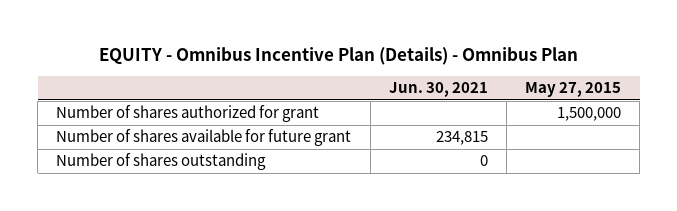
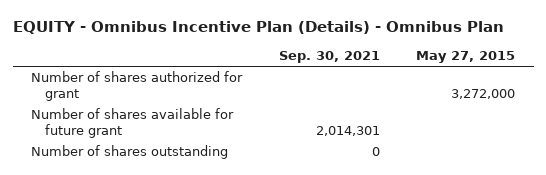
[388,82,488,98] Jun. 30, 2021 -> none
none -> [278,50,380,63] Sep. 30, 2021
[557,107,622,122] 1,500,000 -> [451,88,516,99] 3,272,000

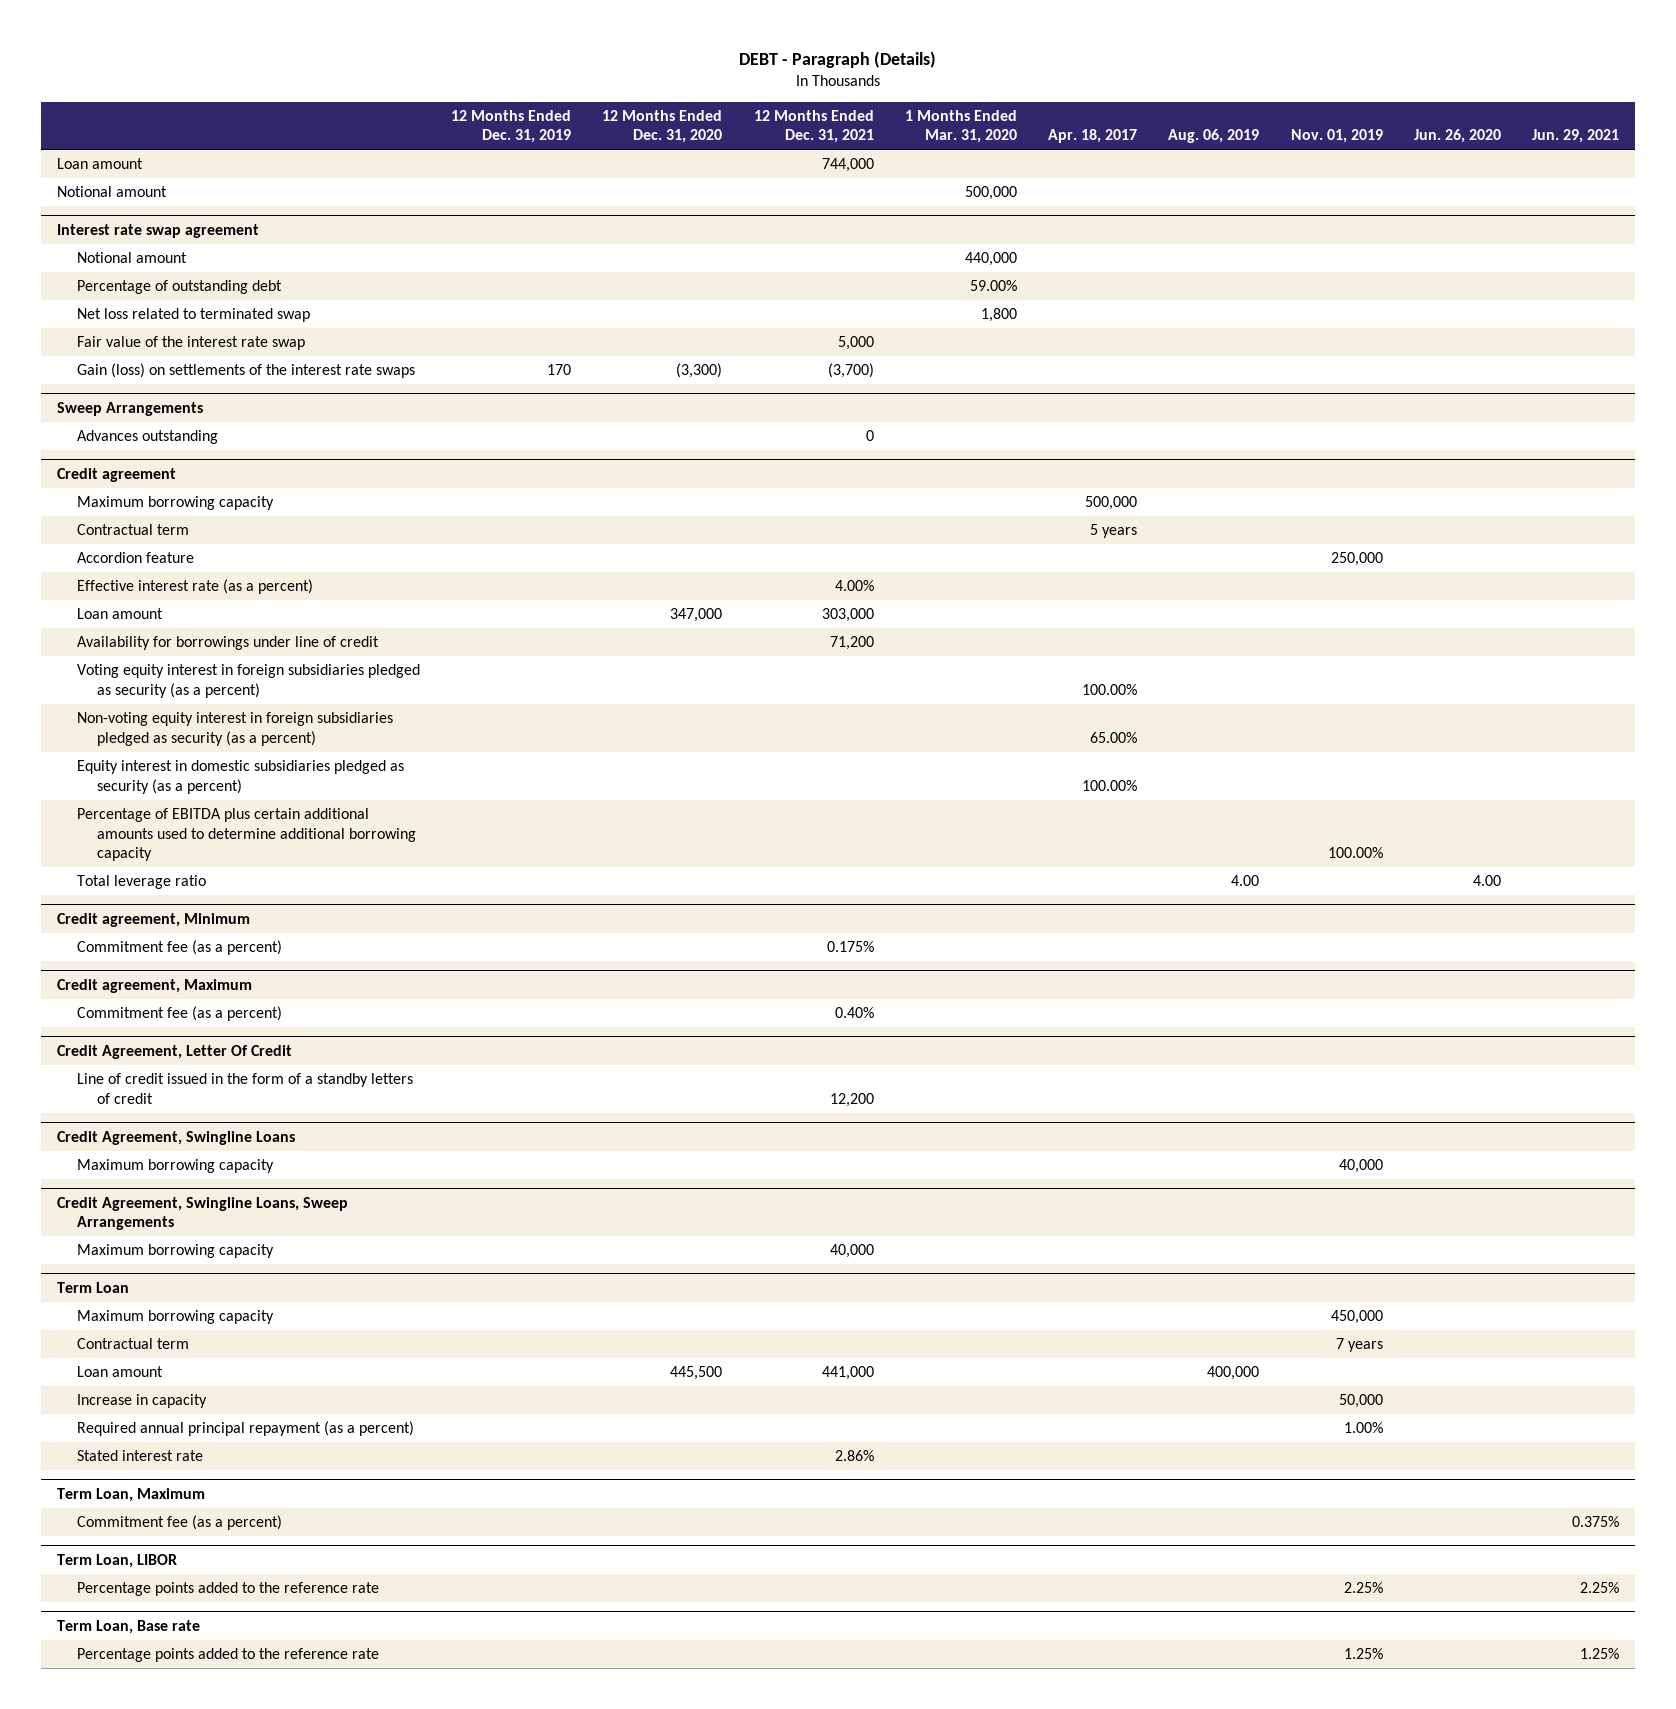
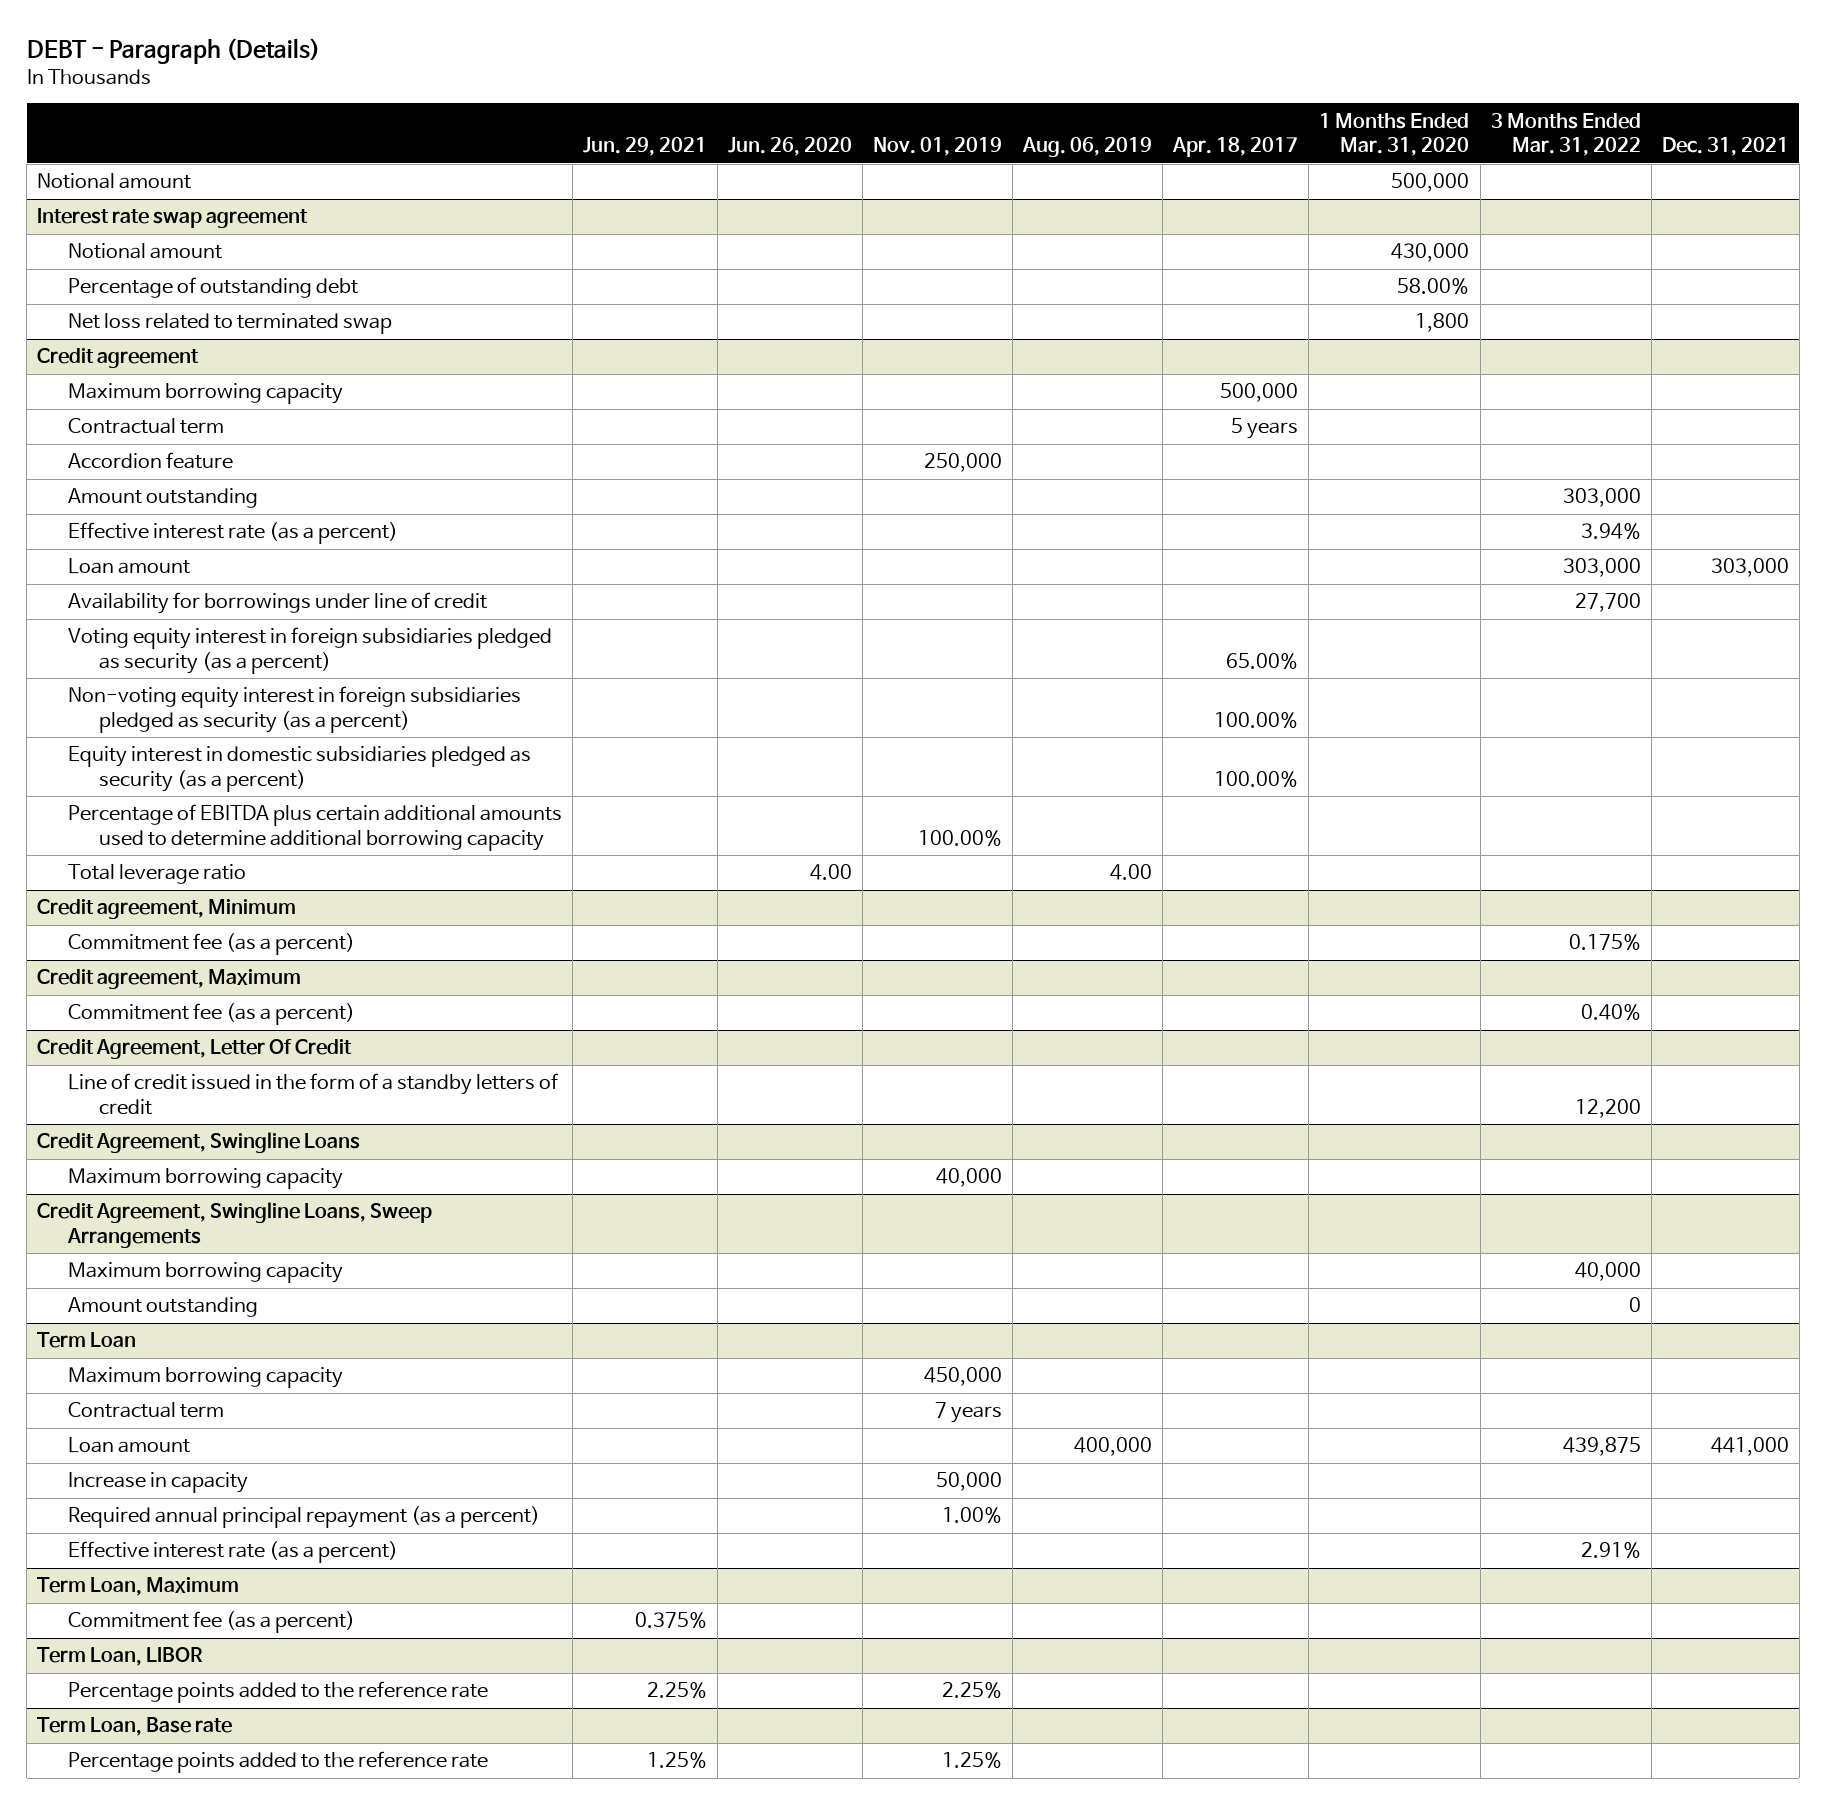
[450,109,571,144] 12 Months Ended Dec. 31, 2019 -> none
[602,109,723,144] 12 Months Ended Dec. 31, 2020 -> none
[753,109,874,144] 12 Months Ended Dec. 31, 2021 -> none
none -> [1490,112,1641,157] 3 Months Ended Mar. 31, 2022
none -> [1661,137,1789,157] Dec. 31, 2021
[56,157,143,169] Loan amount -> none
[964,251,1017,266] 440,000 -> [1391,243,1470,263] 430,000
[969,279,1017,291] 59.00% -> [1397,278,1470,295] 58.00%
[76,335,305,350] Fair value of the interest rate swap -> none
[76,362,415,378] Gain (loss) on settlements of the interest rate swaps -> none
[56,401,203,416] Sweep Arrangements -> none
[76,429,218,444] Advances outstanding -> none
none -> [68,488,259,509] Amount outstanding
[1082,683,1138,695] 100.00% -> [1226,653,1299,670] 65.00%
[1090,731,1138,743] 65.00% -> [1214,712,1299,729] 100.00%
none -> [68,1297,259,1318] Amount outstanding
[76,1449,203,1461] Stated interest rate -> none
none -> [68,1541,399,1564] Effective interest rate (as a percent)

